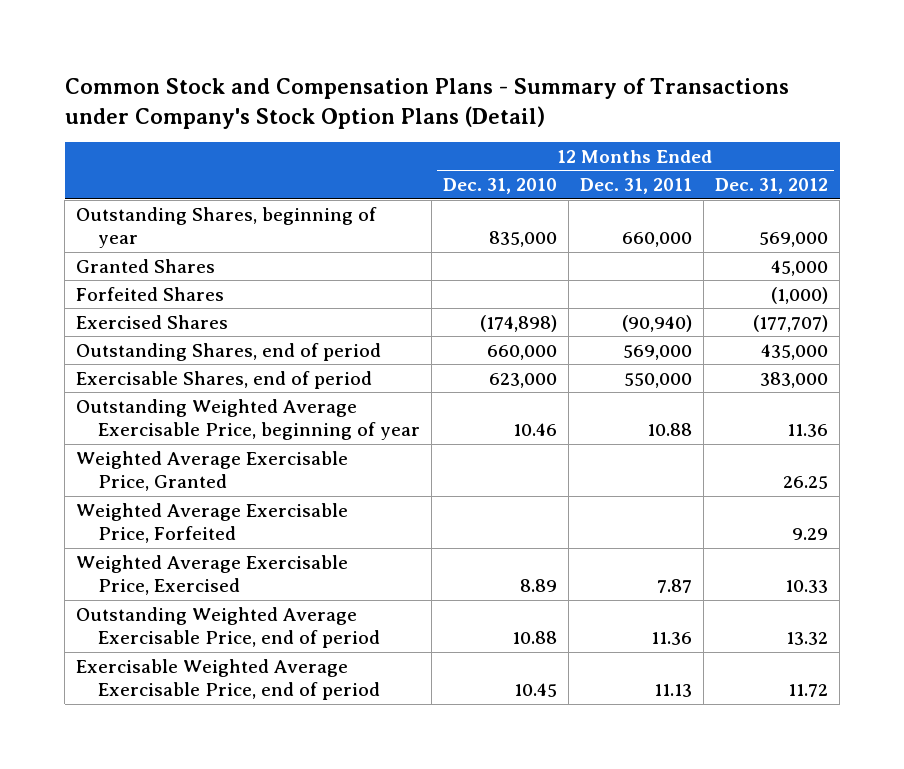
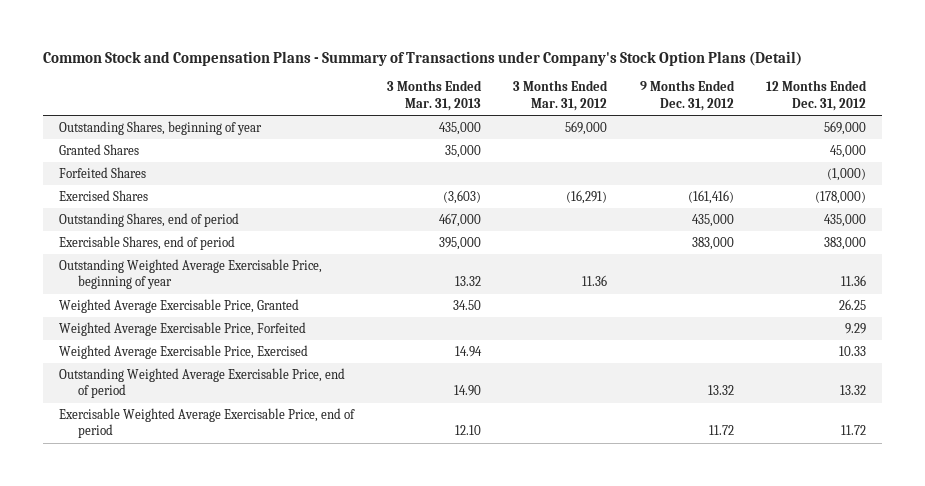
[442,178,557,195] Dec. 31, 2010 -> none
[579,178,692,195] Dec. 31, 2011 -> none
none -> [386,80,482,111] 3 Months Ended Mar. 31, 2013
none -> [513,80,609,111] 3 Months Ended Mar. 31, 2012
none -> [639,80,735,111] 9 Months Ended Dec. 31, 2012
[753,314,829,332] (177,707) -> [815,190,867,204] (178,000)

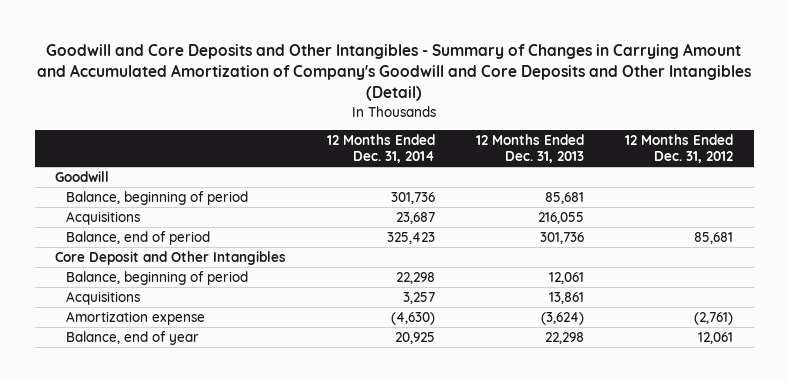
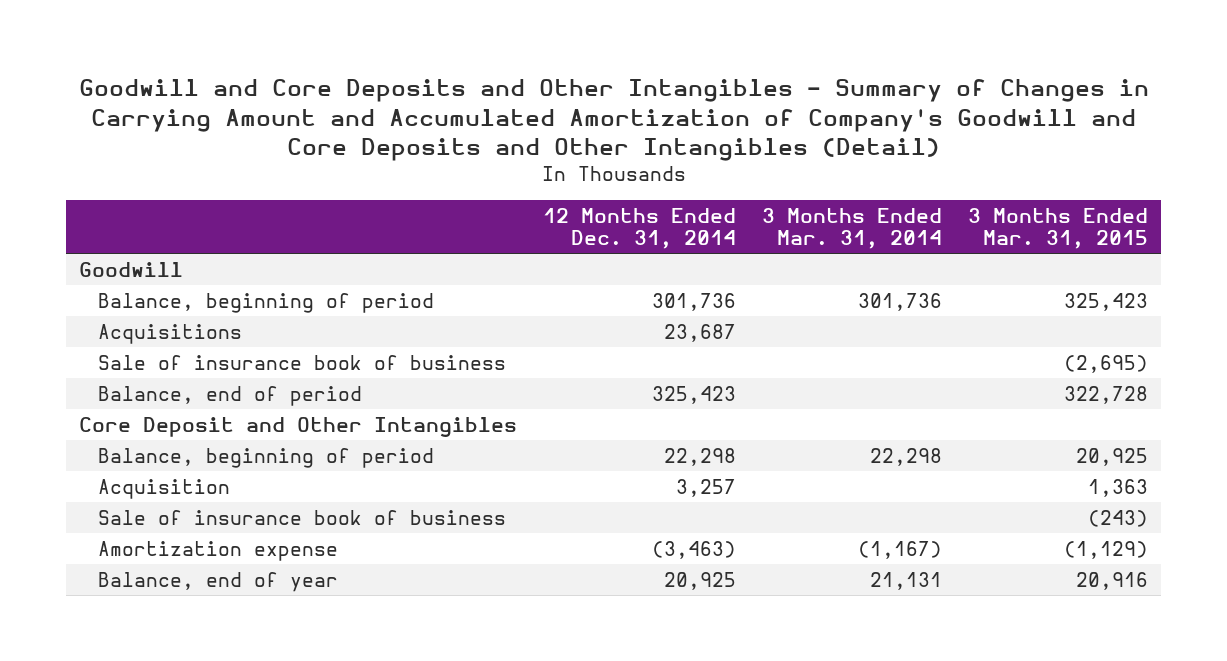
[476,134,585,164] 12 Months Ended Dec. 31, 2013 -> none
[625,134,734,164] 12 Months Ended Dec. 31, 2012 -> none
none -> [762,207,943,250] 3 Months Ended Mar. 31, 2014
none -> [968,207,1149,250] 3 Months Ended Mar. 31, 2015
none -> [98,354,507,370] Sale of insurance book of business
[66,290,141,305] Acquisitions -> [98,478,231,499] Acquisition
none -> [98,509,507,525] Sale of insurance book of business
[391,311,436,325] (4,630) -> [652,540,737,559] (3,463)

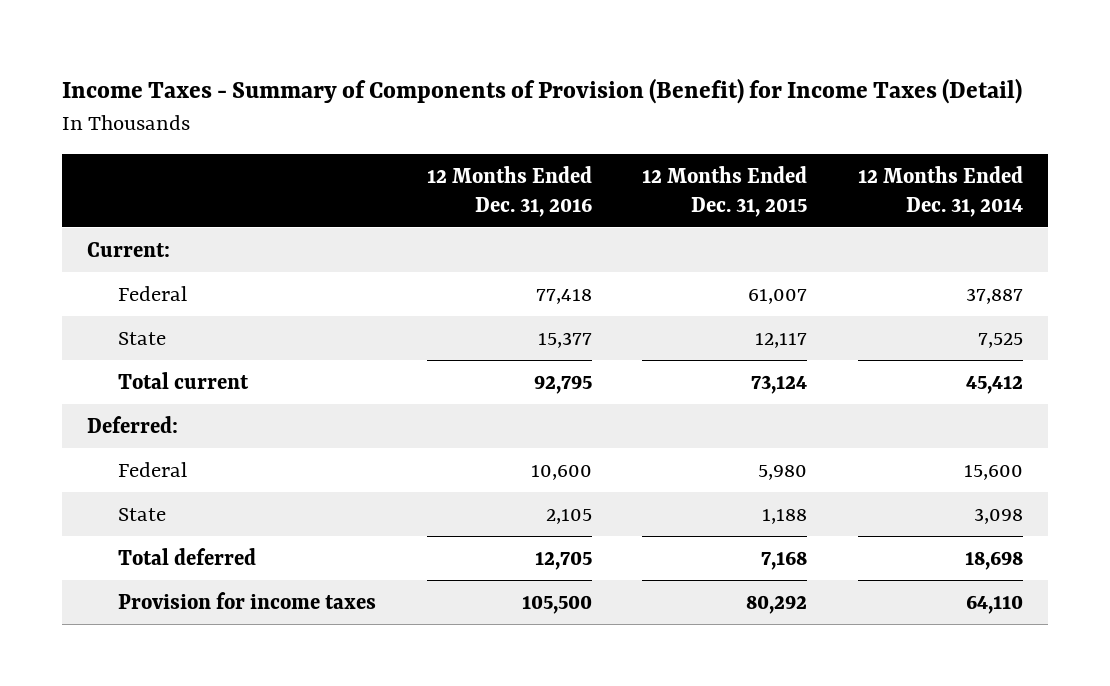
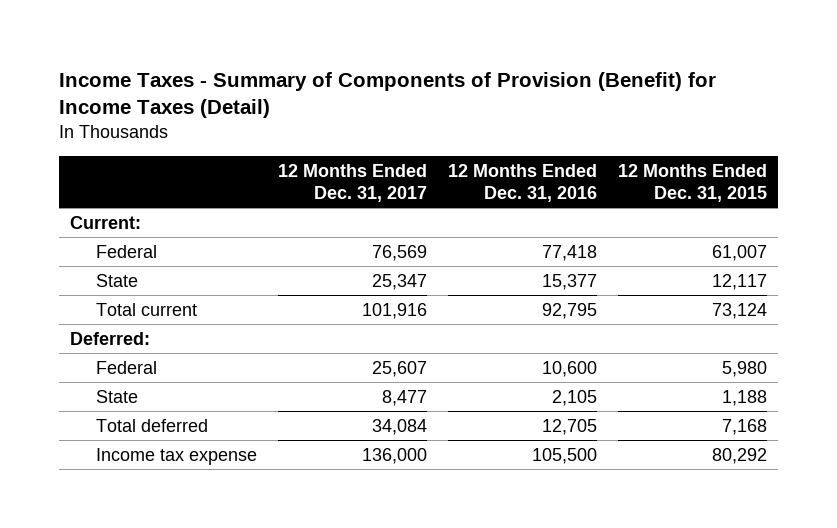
[857,165,1023,217] 12 Months Ended Dec. 31, 2014 -> none
none -> [277,163,427,202] 12 Months Ended Dec. 31, 2017
[118,591,377,609] Provision for income taxes -> [95,447,257,465] Income tax expense

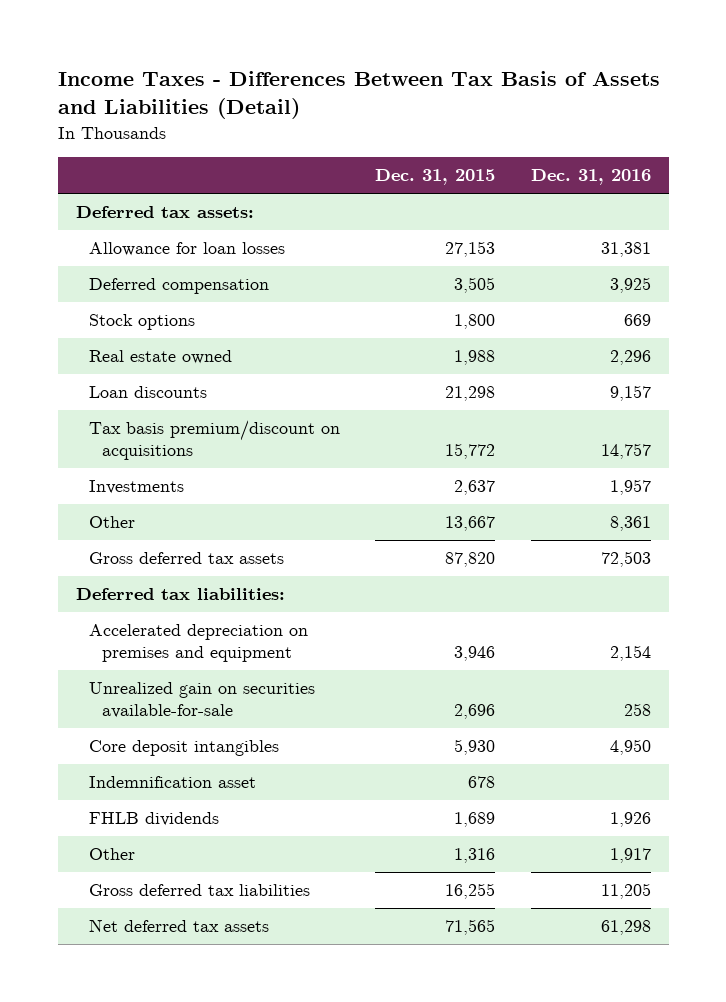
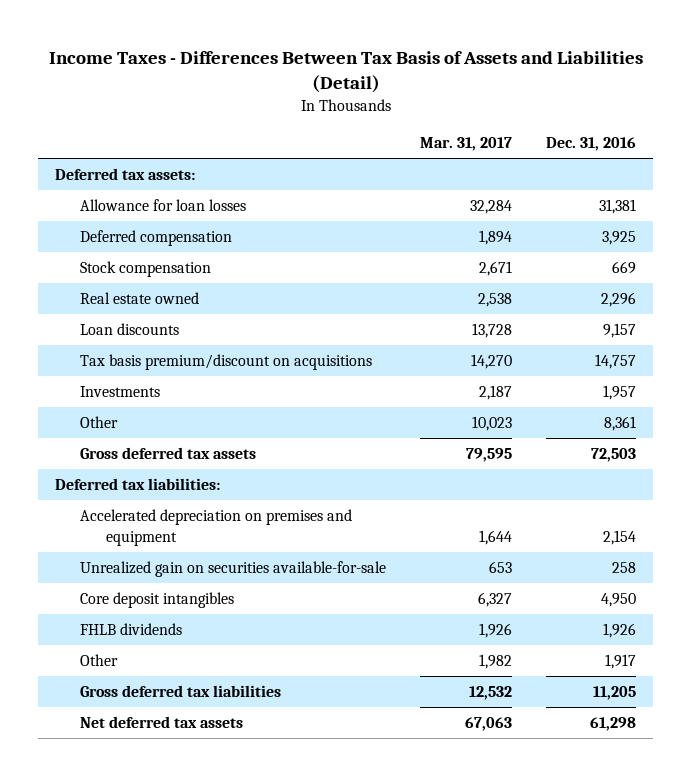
[375,169,496,186] Dec. 31, 2015 -> none
none -> [420,137,513,152] Mar. 31, 2017
[88,314,195,331] Stock options -> [80,261,212,278] Stock compensation
[88,776,256,789] Indemnification asset -> none

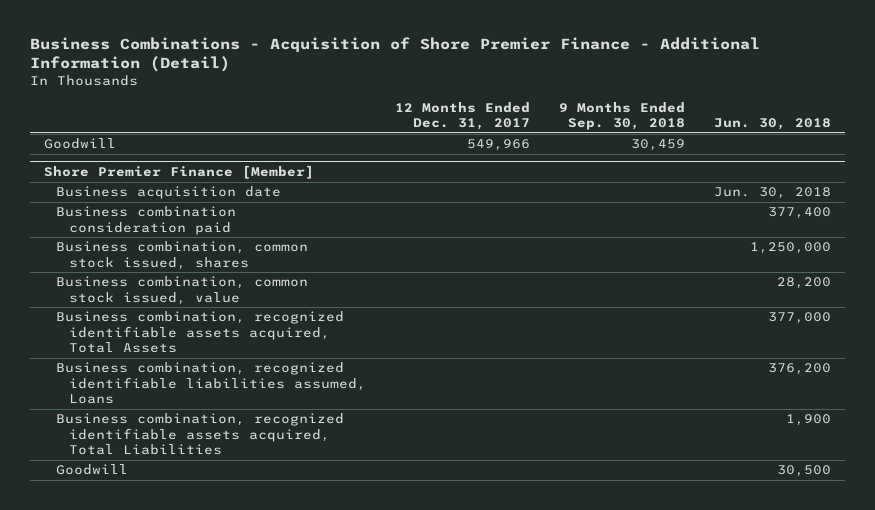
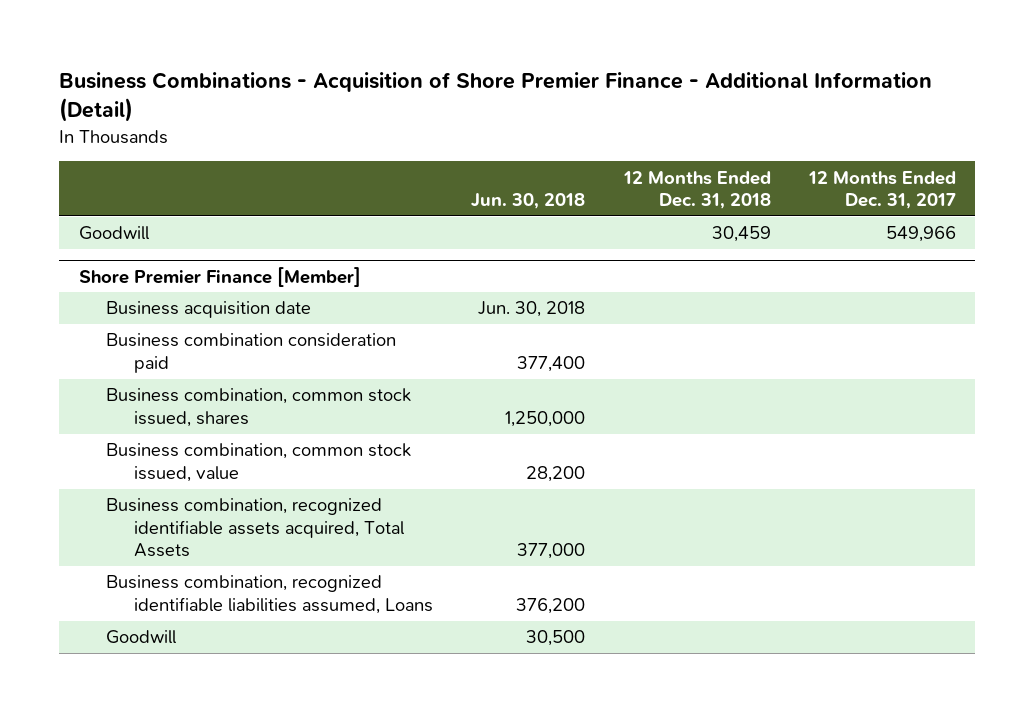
[558,101,685,131] 9 Months Ended Sep. 30, 2018 -> none
none -> [622,170,771,210] 12 Months Ended Dec. 31, 2018
[56,413,345,456] Business combination, recognized identifiable assets acquired, Total Liabilities -> none

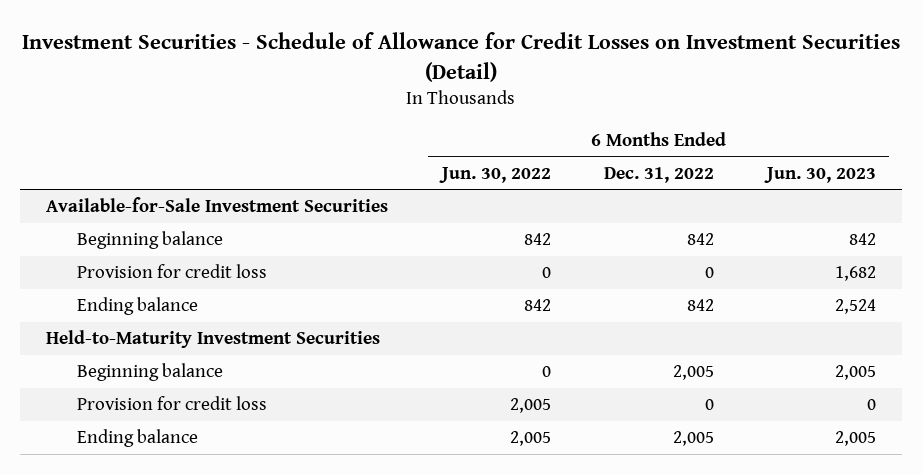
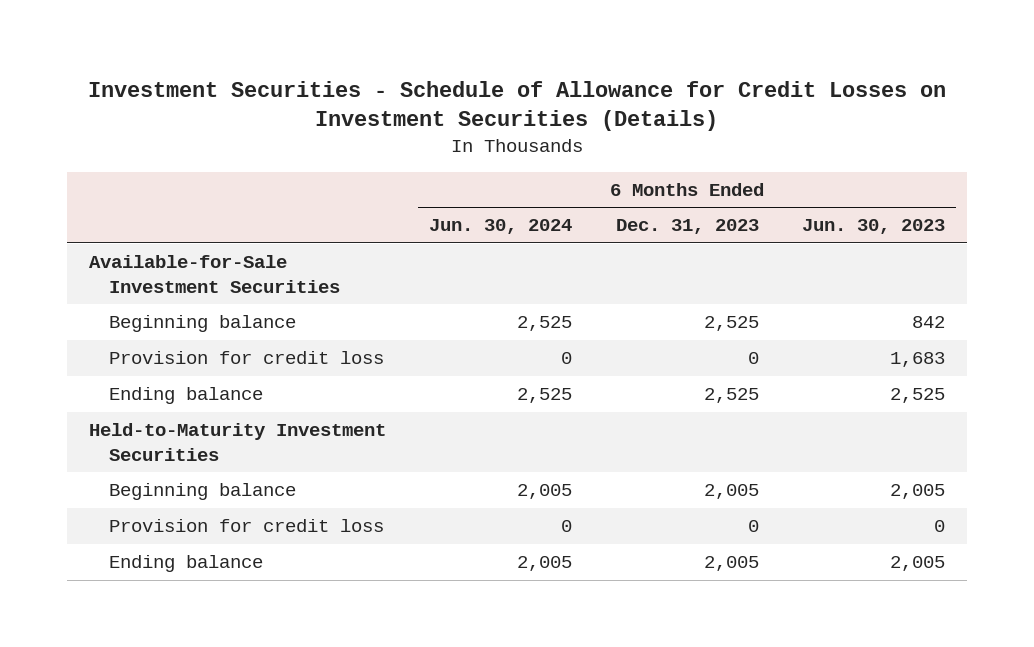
[22,32,901,82] Investment Securities - Schedule of Allowance for Credit Losses on Investment Securities (Detail) -> [88,80,947,132] Investment Securities - Schedule of Allowance for Credit Losses on Investment Securities (Details)
[438,166,551,183] Jun. 30, 2022 -> none
[603,166,714,183] Dec. 31, 2022 -> none
none -> [429,219,573,235] Jun. 30, 2024
none -> [615,219,759,235] Dec. 31, 2023
[834,266,876,282] 1,682 -> [890,352,946,368] 1,683
[834,299,876,315] 2,524 -> [890,388,946,404] 2,525

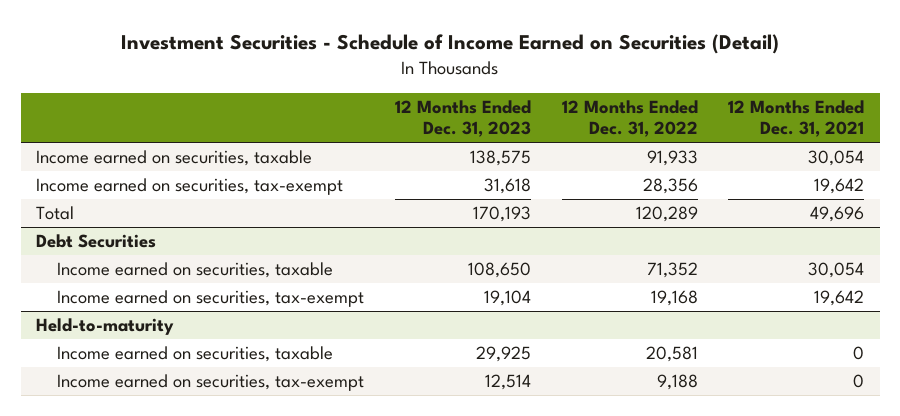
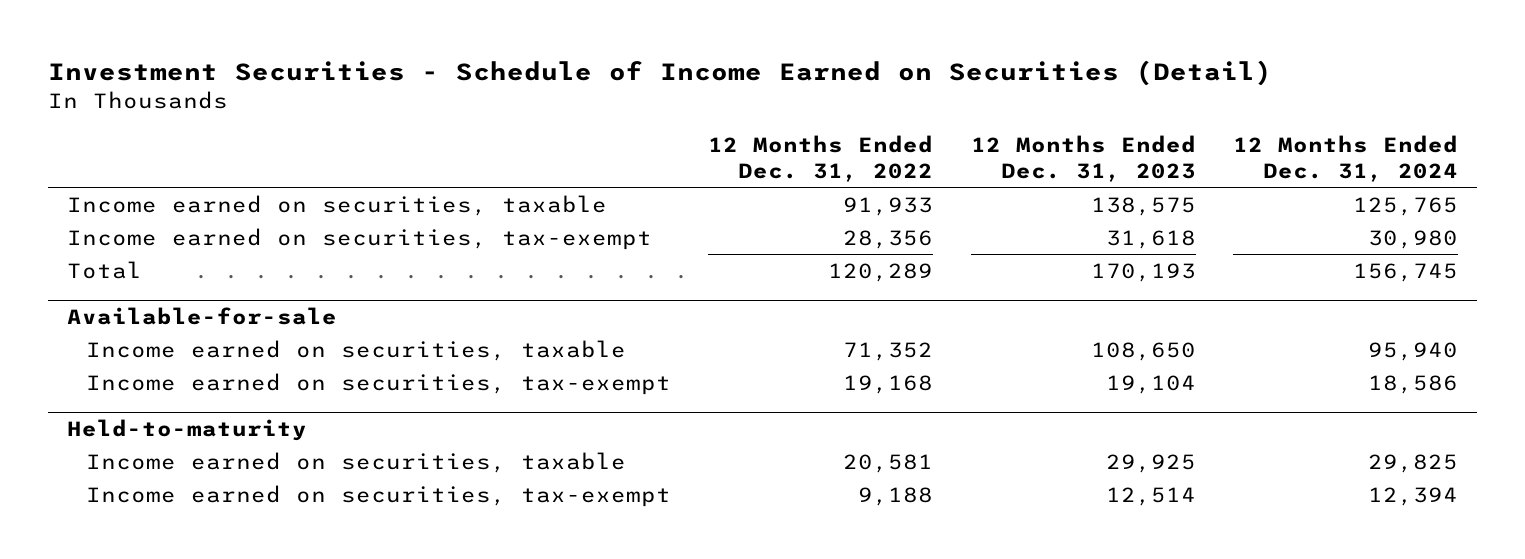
[728,99,865,138] 12 Months Ended Dec. 31, 2021 -> none
none -> [1233,135,1459,183] 12 Months Ended Dec. 31, 2024
[36,234,157,249] Debt Securities -> [66,306,337,325] Available-for-sale

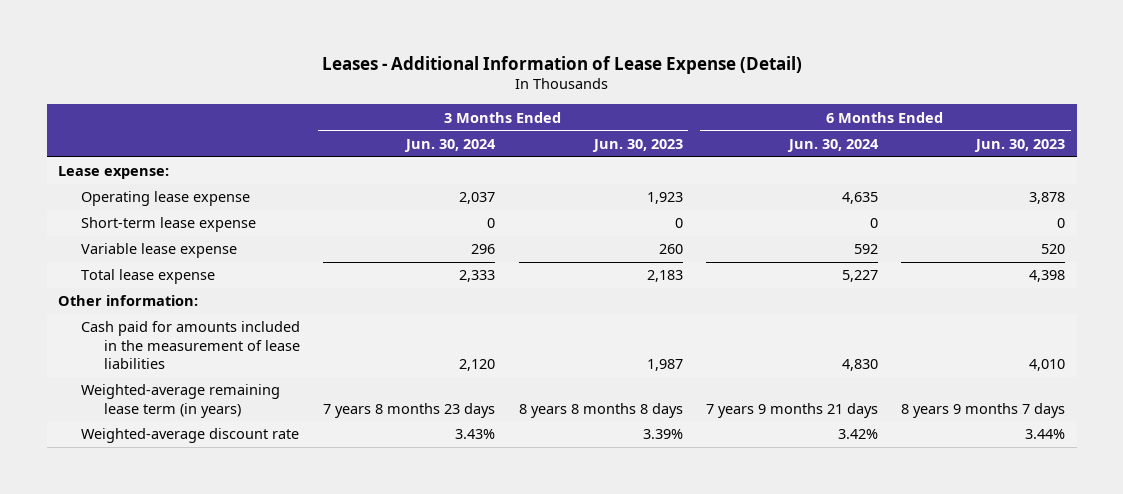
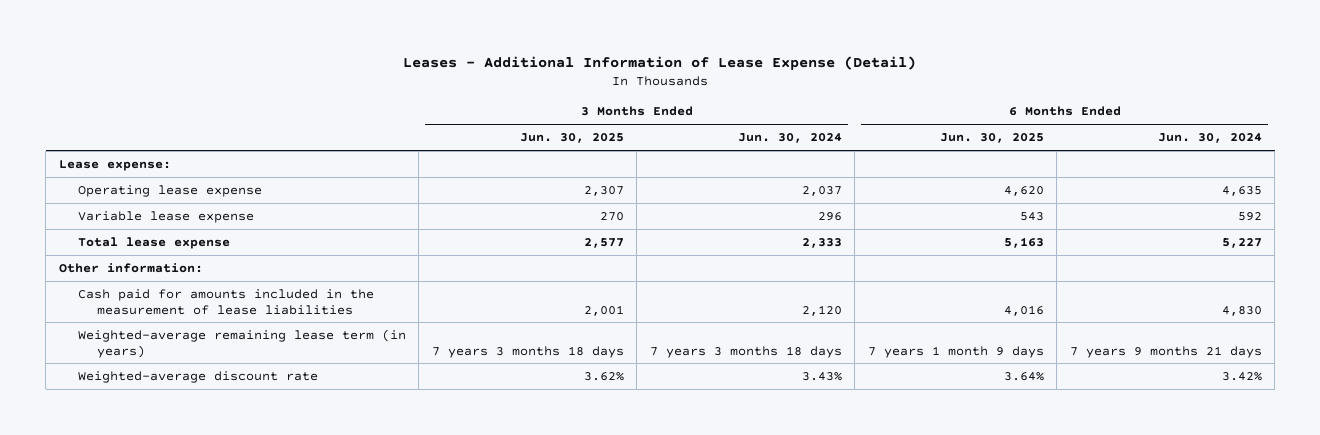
[591,138,683,152] Jun. 30, 2023 -> none
[974,138,1066,152] Jun. 30, 2023 -> none
none -> [519,133,624,144] Jun. 30, 2025
none -> [939,133,1044,144] Jun. 30, 2025
[81,217,257,233] Short-term lease expense -> none
[323,402,496,418] 7 years 8 months 23 days -> [649,345,842,358] 7 years 3 months 18 days

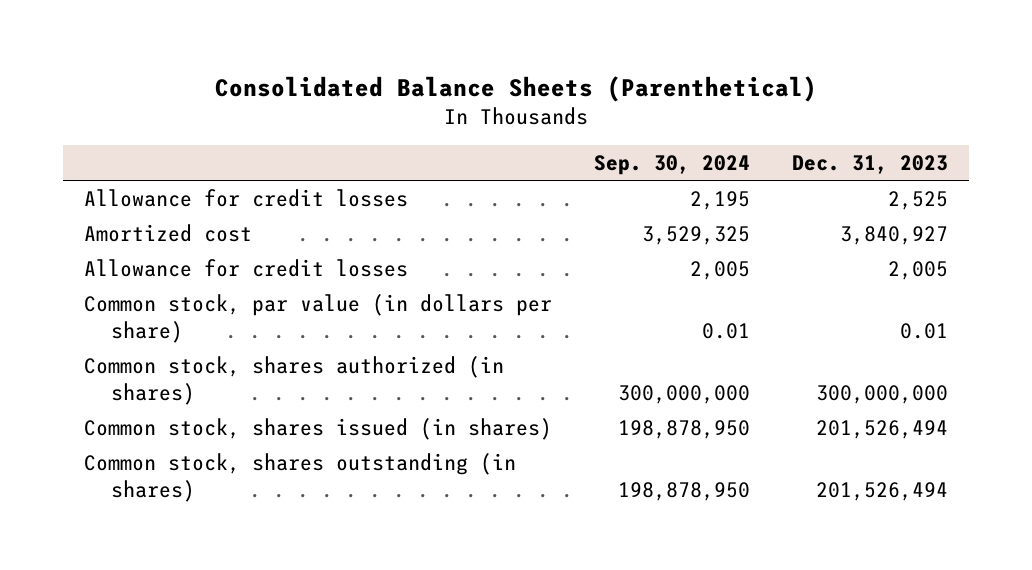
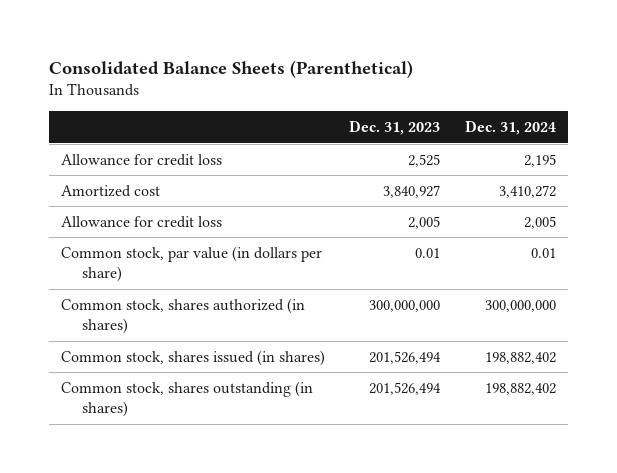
[594,155,751,176] Sep. 30, 2024 -> none
none -> [464,120,556,136] Dec. 31, 2024
[84,188,409,207] Allowance for credit losses -> [60,153,222,166] Allowance for credit loss
[84,258,409,277] Allowance for credit losses -> [60,215,222,228] Allowance for credit loss

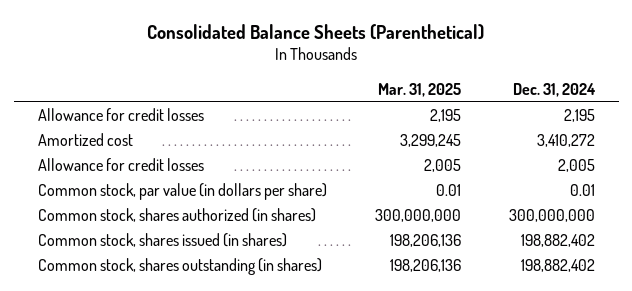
[349,120,441,136] Dec. 31, 2023 -> none
none -> [377,82,461,97] Mar. 31, 2025
[60,153,222,166] Allowance for credit loss -> [37,107,204,121] Allowance for credit losses
[60,215,222,228] Allowance for credit loss -> [37,157,204,171] Allowance for credit losses

